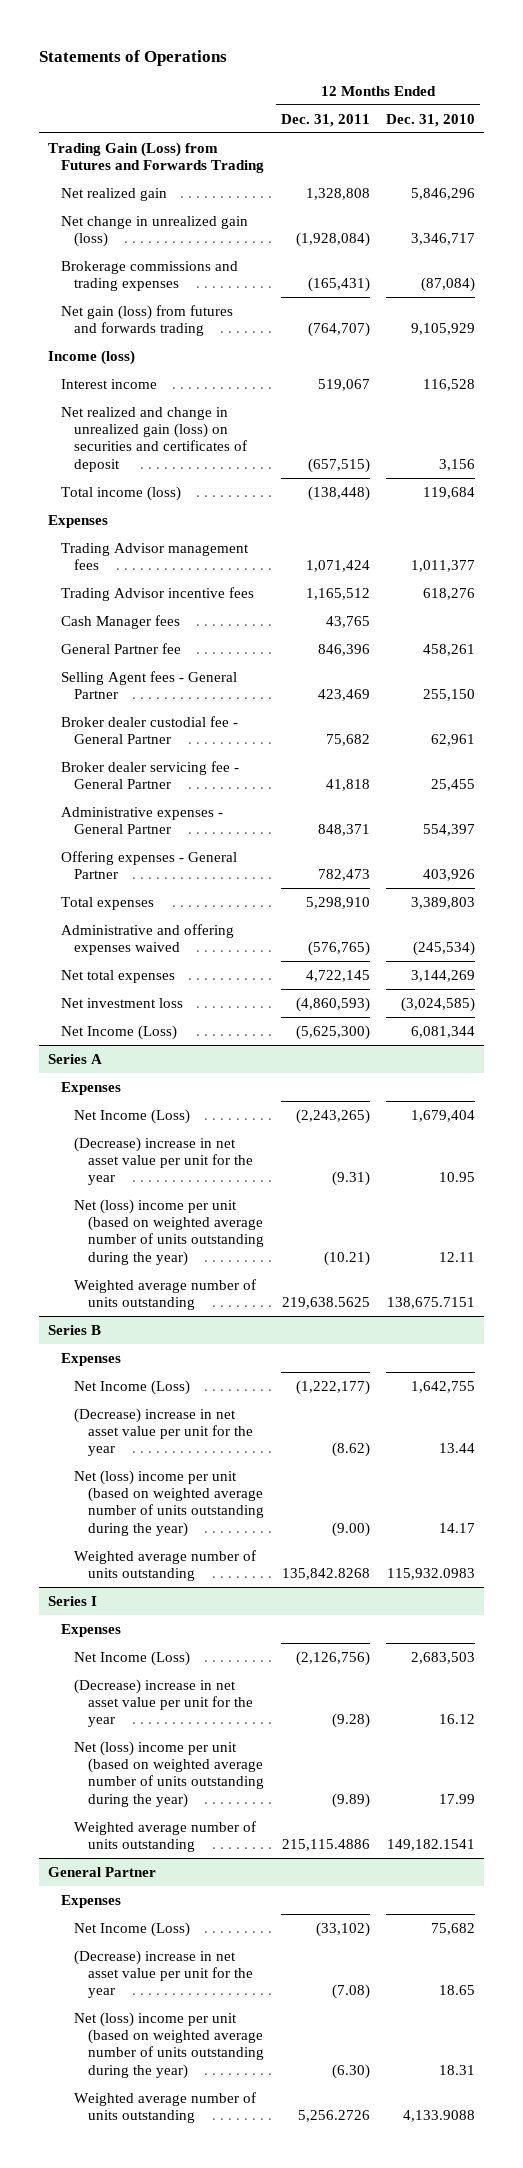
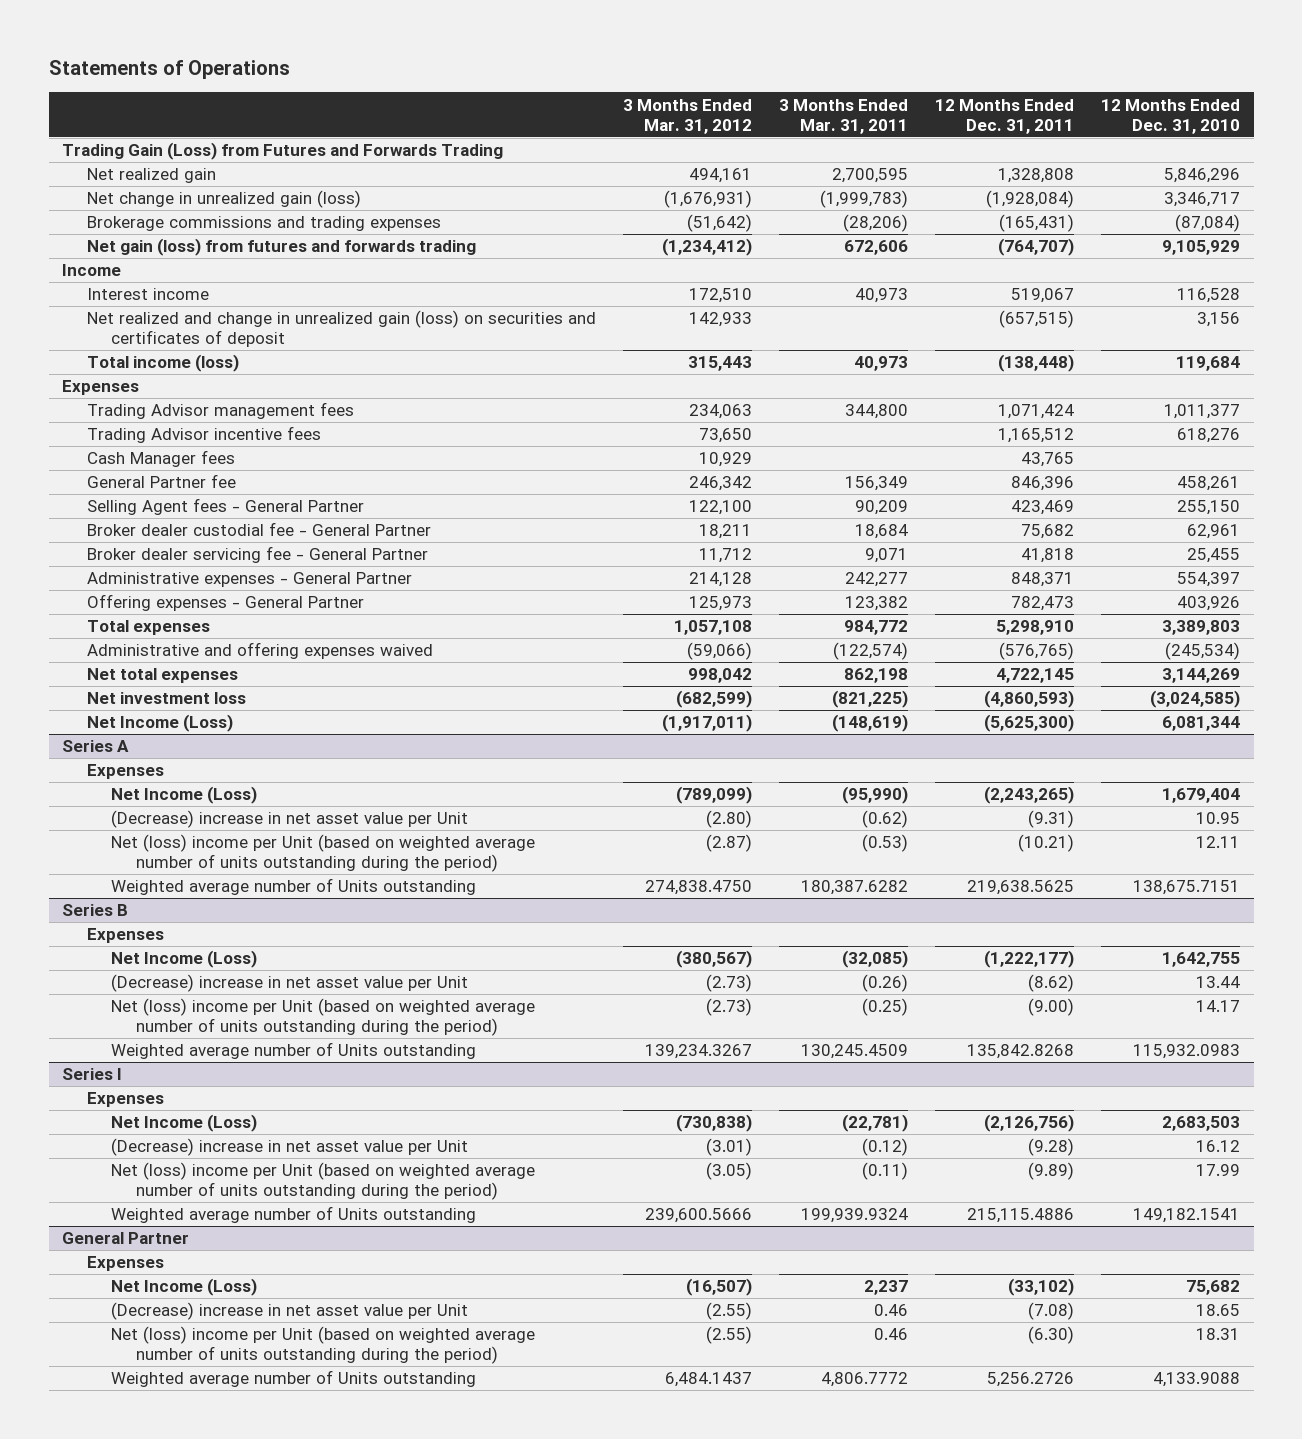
none -> [622,98,752,134] 3 Months Ended Mar. 31, 2012
none -> [779,98,909,134] 3 Months Ended Mar. 31, 2011
[47,349,135,365] Income (loss) -> [62,264,122,277] Income
[74,1136,253,1186] (Decrease) increase in net asset value per unit for the year -> [111,810,469,829] (Decrease) increase in net asset value per Unit
[74,1198,264,1266] Net (loss) income per unit (based on weighted average number of units outstanding during the year) -> [111,834,536,873] Net (loss) income per Unit (based on weighted average number of units outstanding during the period)
[74,1278,257,1311] Weighted average number of units outstanding -> [111,878,477,896] Weighted average number of Units outstanding
[74,1407,253,1457] (Decrease) increase in net asset value per unit for the year -> [111,974,469,993] (Decrease) increase in net asset value per Unit
[74,1469,264,1537] Net (loss) income per unit (based on weighted average number of units outstanding during the year) -> [111,998,536,1037] Net (loss) income per Unit (based on weighted average number of units outstanding during the period)
[74,1549,257,1582] Weighted average number of units outstanding -> [111,1042,477,1060] Weighted average number of Units outstanding
[74,1678,253,1728] (Decrease) increase in net asset value per unit for the year -> [111,1138,469,1157] (Decrease) increase in net asset value per Unit
[74,1740,264,1808] Net (loss) income per unit (based on weighted average number of units outstanding during the year) -> [111,1162,536,1201] Net (loss) income per Unit (based on weighted average number of units outstanding during the period)
[74,1820,257,1853] Weighted average number of units outstanding -> [111,1206,477,1224] Weighted average number of Units outstanding
[74,1949,253,1999] (Decrease) increase in net asset value per unit for the year -> [111,1302,469,1321] (Decrease) increase in net asset value per Unit
[74,2011,264,2079] Net (loss) income per unit (based on weighted average number of units outstanding during the year) -> [111,1326,536,1365] Net (loss) income per Unit (based on weighted average number of units outstanding during the period)
[74,2091,257,2124] Weighted average number of units outstanding -> [111,1370,477,1388] Weighted average number of Units outstanding

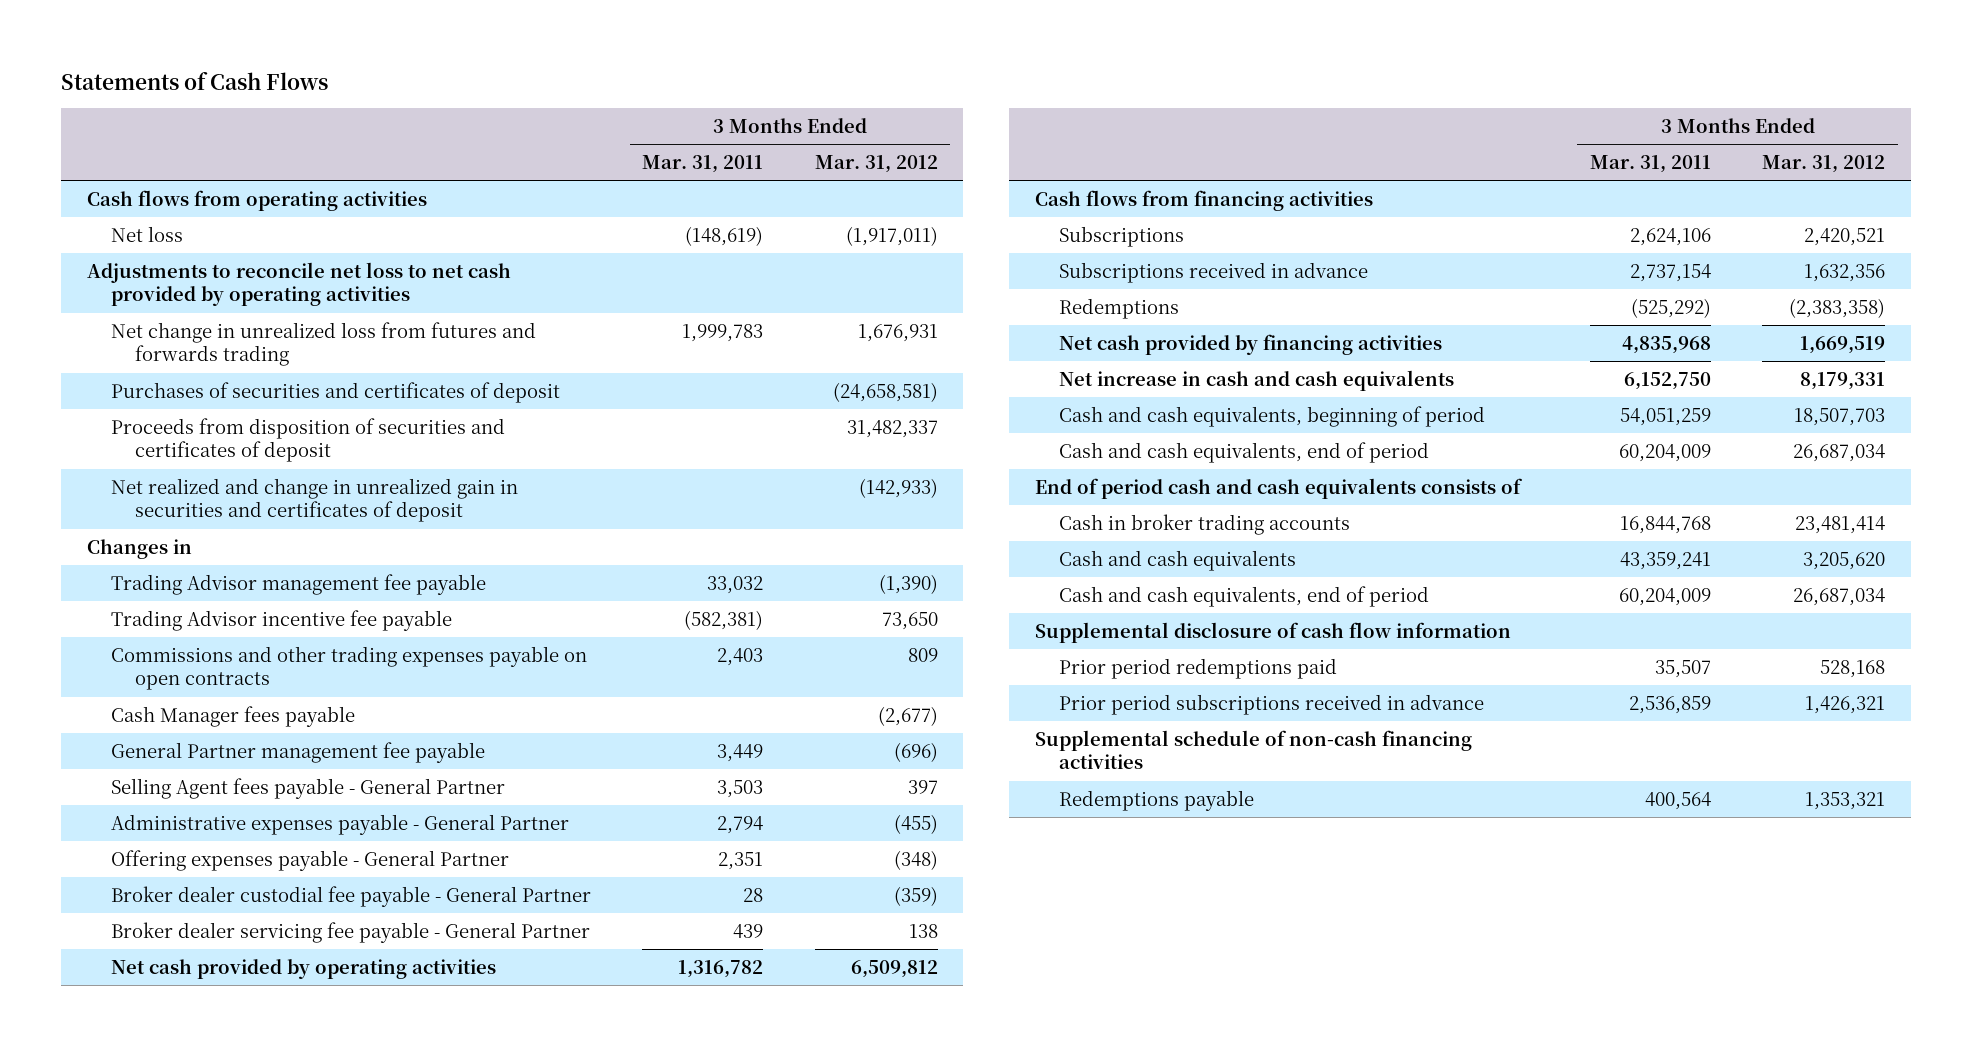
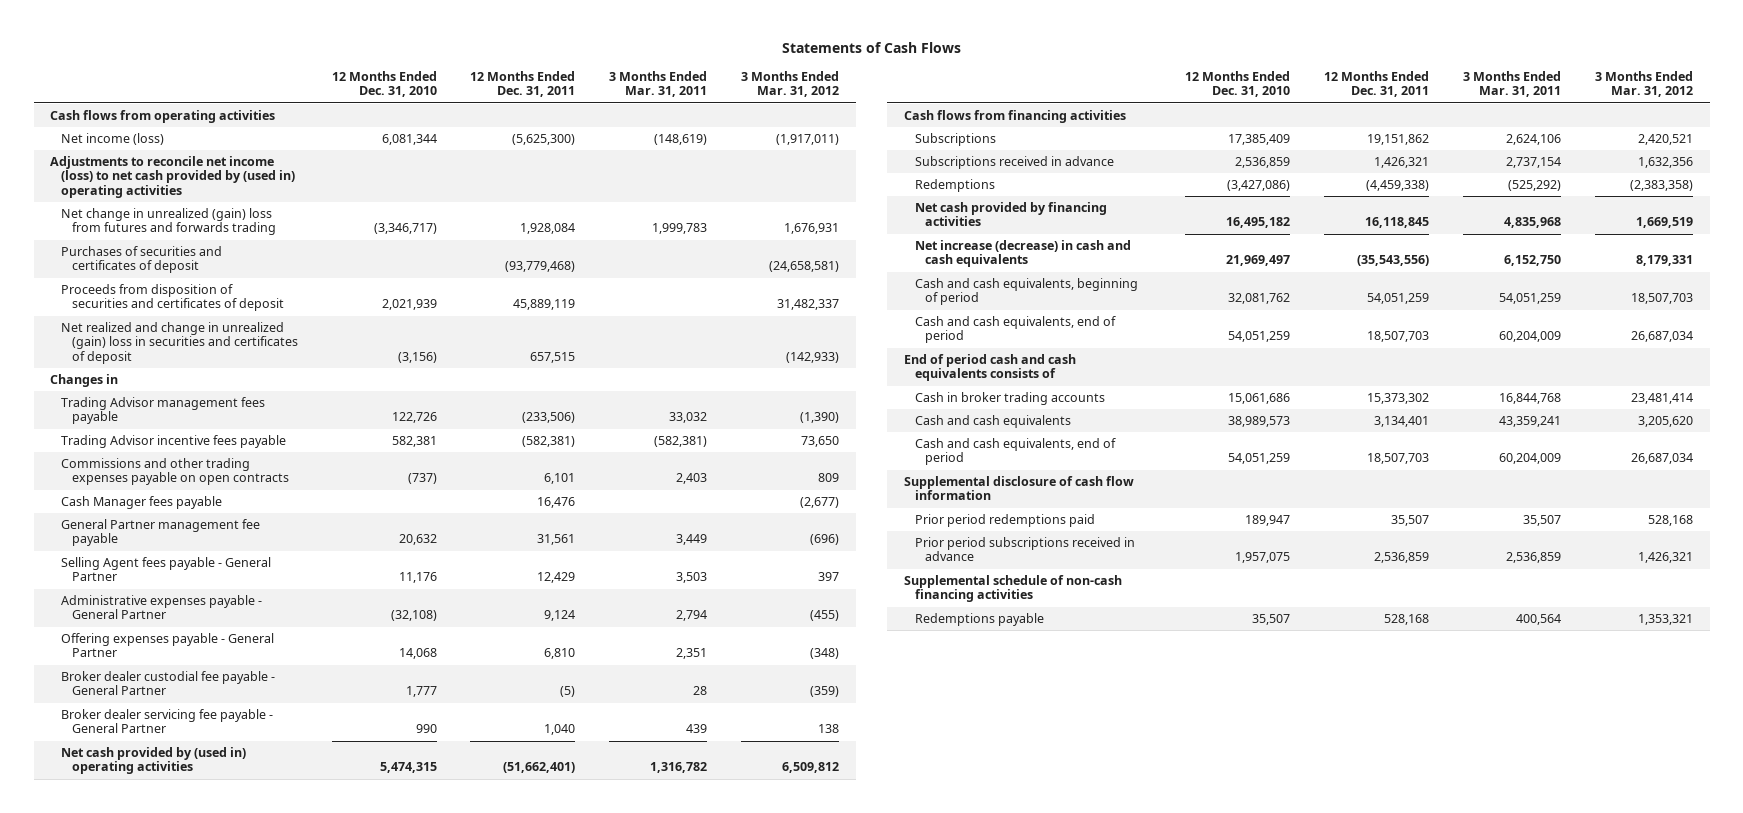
none -> [331,71,437,98] 12 Months Ended Dec. 31, 2010
none -> [470,71,576,98] 12 Months Ended Dec. 31, 2011
[111,225,184,242] Net loss -> [61,133,165,146] Net income (loss)
[86,261,511,307] Adjustments to reconcile net loss to net cash provided by operating activities -> [50,156,296,198] Adjustments to reconcile net income (loss) to net cash provided by (used in) operating activities
[111,321,537,367] Net change in unrealized loss from futures and forwards trading -> [61,208,276,236] Net change in unrealized (gain) loss from futures and forwards trading
[111,477,519,523] Net realized and change in unrealized gain in securities and certificates of deposit -> [61,322,298,364] Net realized and change in unrealized (gain) loss in securities and certificates of deposit
[111,573,487,595] Trading Advisor management fee payable -> [61,397,266,425] Trading Advisor management fees payable
[111,609,453,631] Trading Advisor incentive fee payable -> [61,435,287,449] Trading Advisor incentive fees payable
[111,958,497,979] Net cash provided by operating activities -> [61,747,247,775] Net cash provided by (used in) operating activities
[1058,369,1454,391] Net increase in cash and cash equivalents -> [914,240,1131,268] Net increase (decrease) in cash and cash equivalents

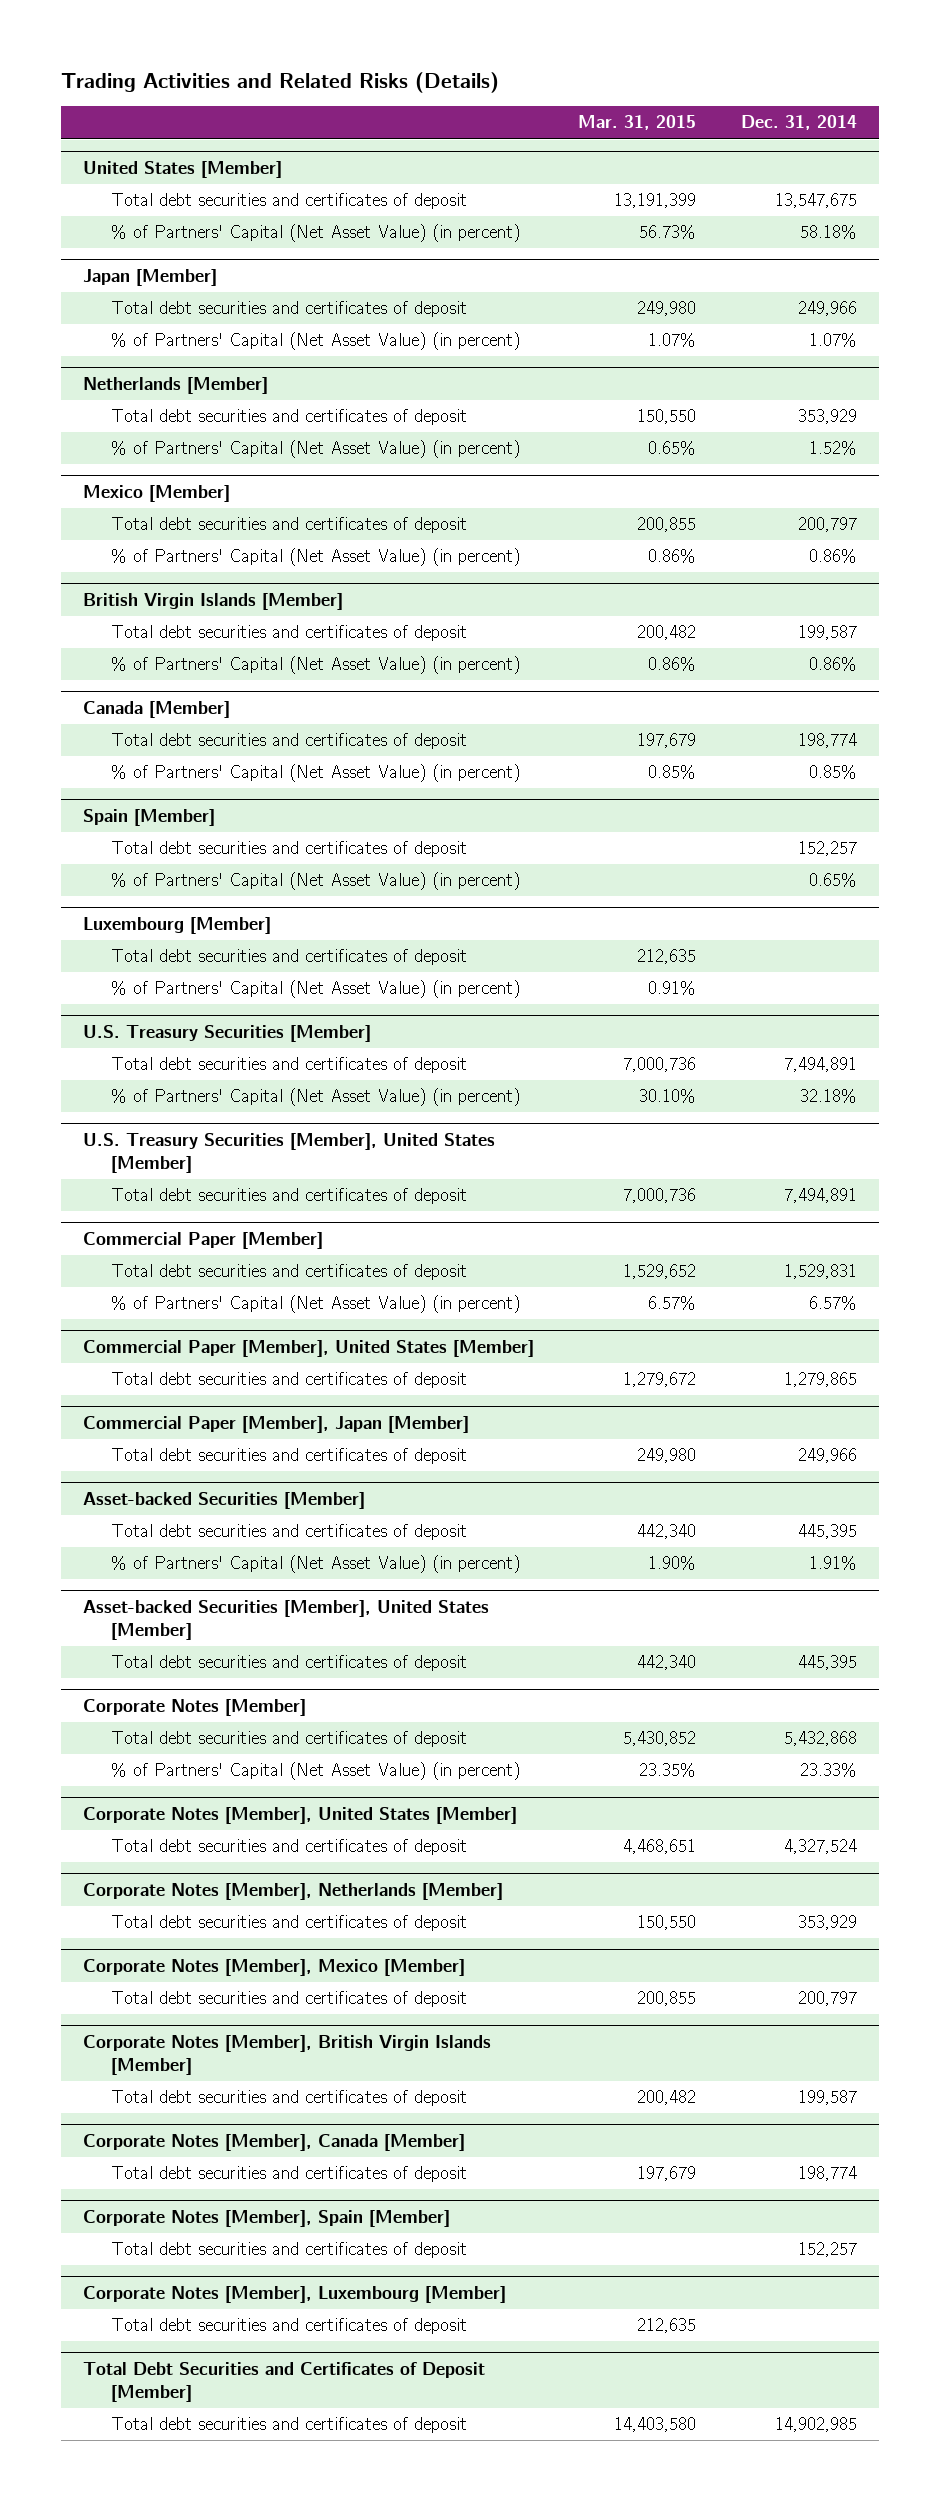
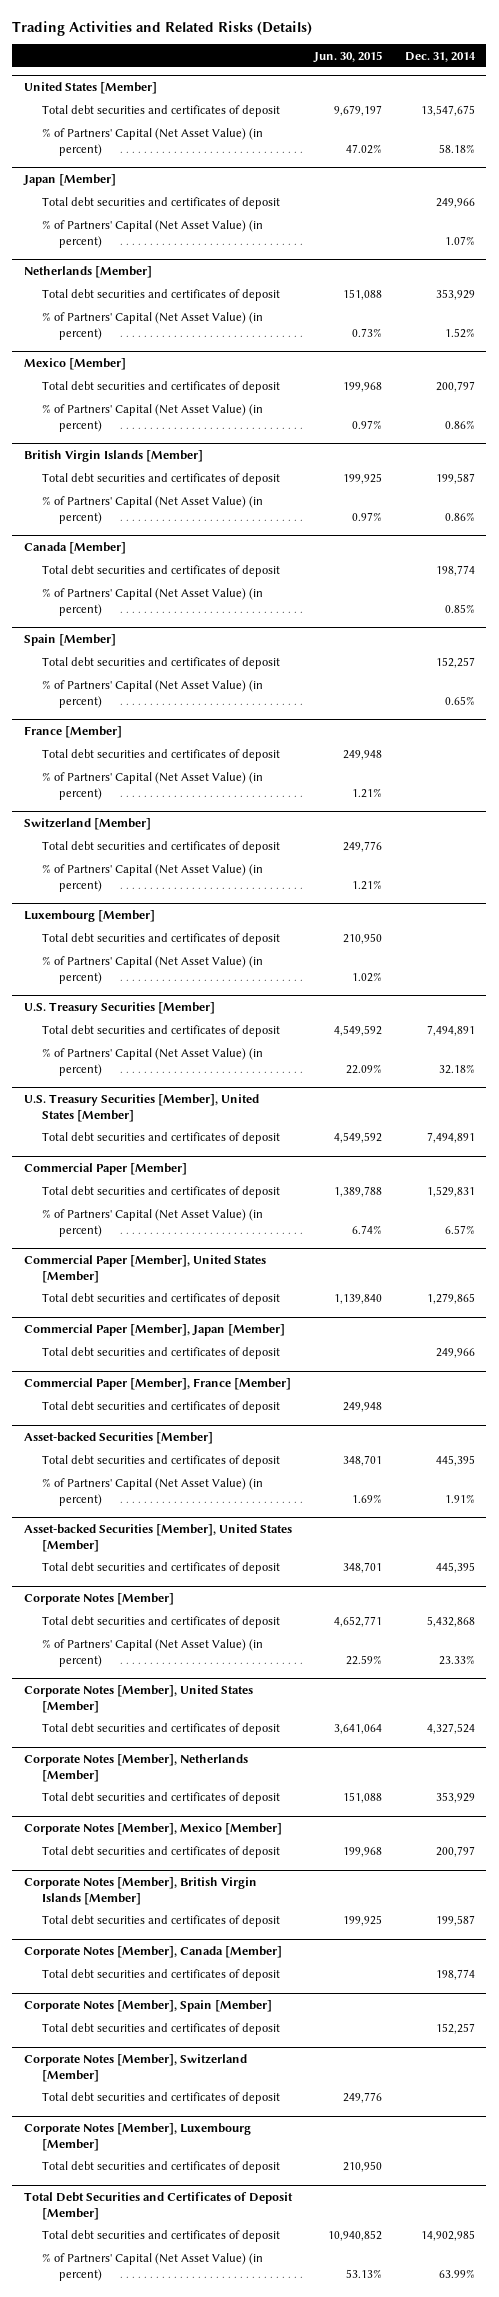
[578,115,697,131] Mar. 31, 2015 -> none
none -> [313,50,383,63] Jun. 30, 2015
none -> [23,726,122,739] France [Member]
none -> [41,749,280,762] Total debt securities and certificates of deposit
none -> [41,772,263,801] % of Partners' Capital (Net Asset Value) (in percent)
none -> [23,818,151,831] Switzerland [Member]
none -> [41,841,280,854] Total debt securities and certificates of deposit
none -> [41,864,263,893] % of Partners' Capital (Net Asset Value) (in percent)
none -> [23,1378,291,1391] Commercial Paper [Member], France [Member]
none -> [41,1401,280,1414] Total debt securities and certificates of deposit
none -> [23,2054,247,2082] Corporate Notes [Member], Switzerland [Member]
none -> [41,2092,280,2105] Total debt securities and certificates of deposit
none -> [41,2253,263,2282] % of Partners' Capital (Net Asset Value) (in percent)

